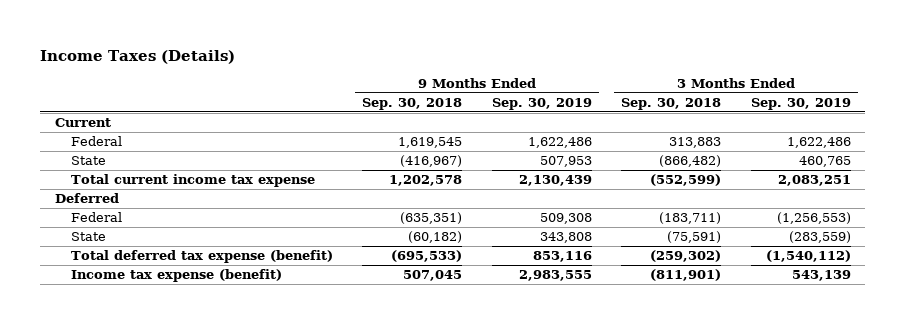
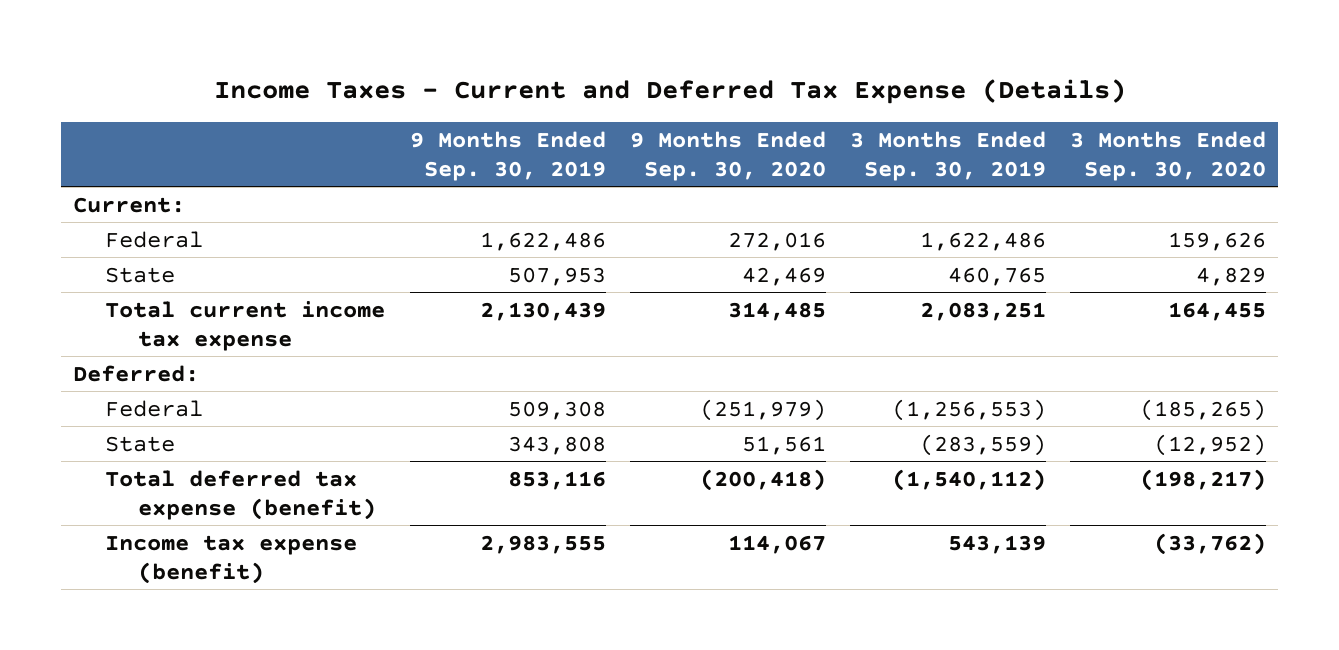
[40,49,236,64] Income Taxes (Details) -> [213,79,1126,105] Income Taxes - Current and Deferred Tax Expense (Details)
[362,98,463,111] Sep. 30, 2018 -> none
[621,98,722,111] Sep. 30, 2018 -> none
none -> [629,130,826,181] 9 Months Ended Sep. 30, 2020
none -> [1070,130,1267,181] 3 Months Ended Sep. 30, 2020
[54,118,111,128] Current -> [72,196,185,213] Current:
[54,193,119,204] Deferred -> [72,364,199,382] Deferred:

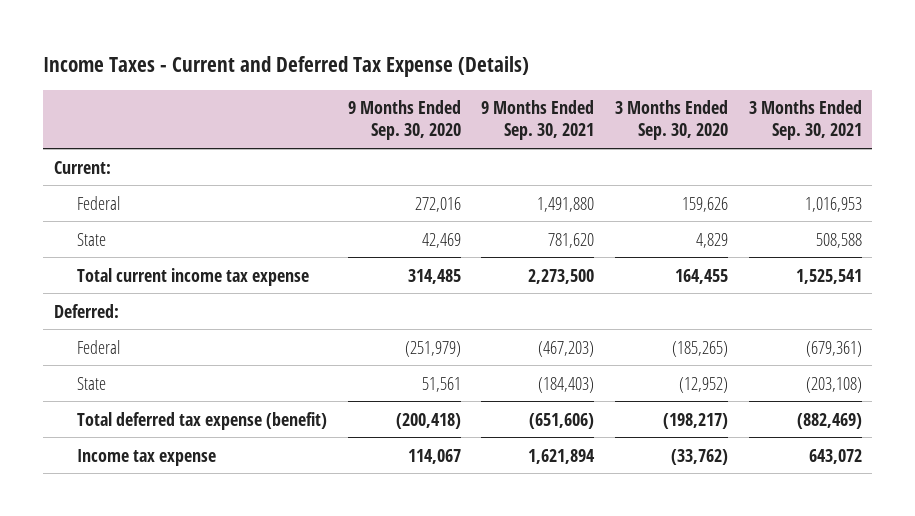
[409,130,606,181] 9 Months Ended Sep. 30, 2019 -> none
[850,130,1047,181] 3 Months Ended Sep. 30, 2019 -> none
none -> [481,100,595,141] 9 Months Ended Sep. 30, 2021
none -> [748,100,862,141] 3 Months Ended Sep. 30, 2021
[105,534,358,584] Income tax expense (benefit) -> [77,448,217,466] Income tax expense

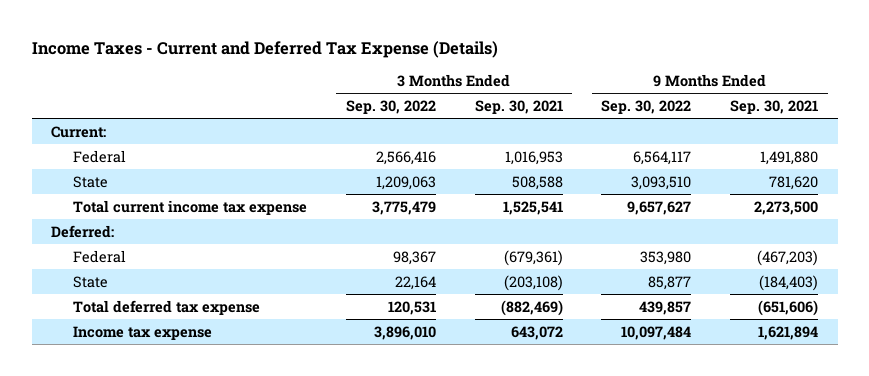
[347,100,461,141] 9 Months Ended Sep. 30, 2020 -> none
[614,100,728,141] 3 Months Ended Sep. 30, 2020 -> none
none -> [345,100,436,115] Sep. 30, 2022
none -> [601,100,692,115] Sep. 30, 2022
[77,411,328,430] Total deferred tax expense (benefit) -> [72,299,260,315] Total deferred tax expense

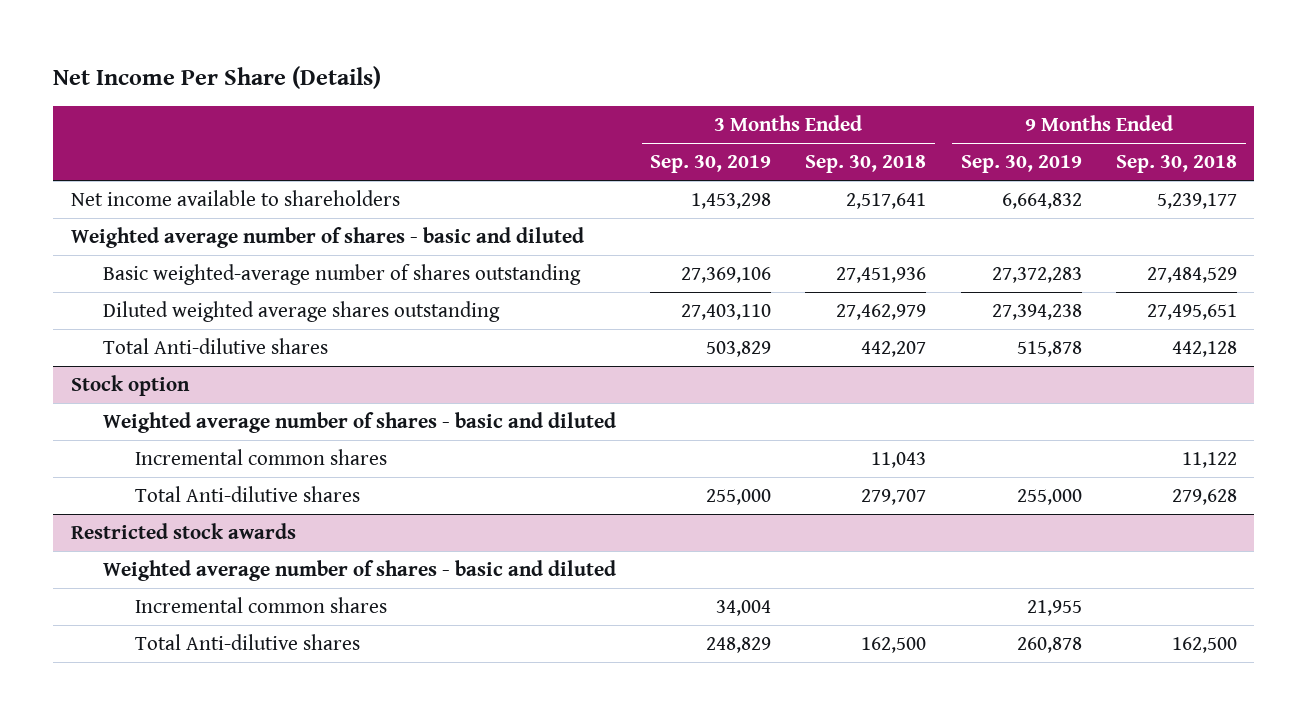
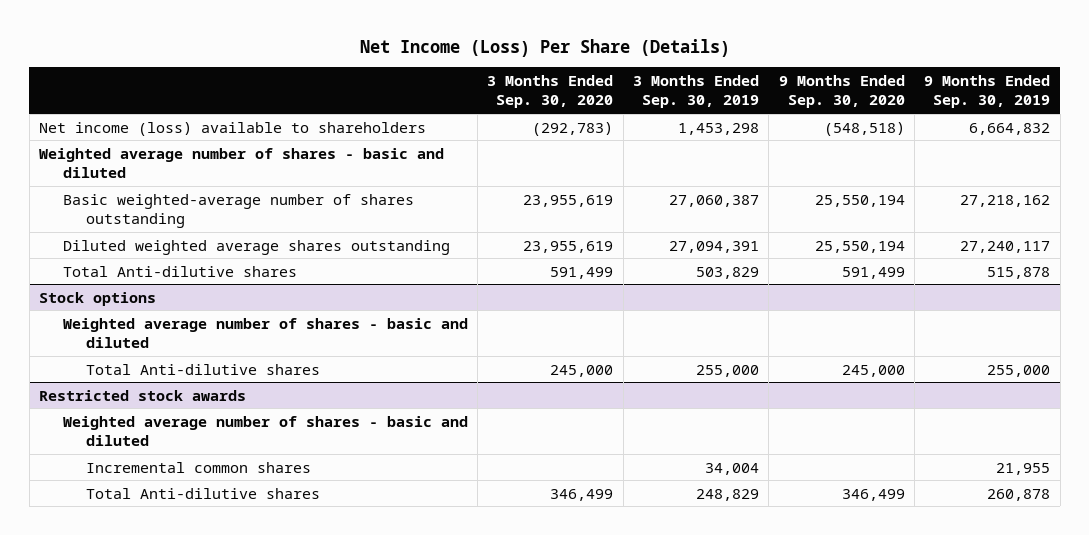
[53,66,382,90] Net Income Per Share (Details) -> [359,38,730,57] Net Income (Loss) Per Share (Details)
[805,154,927,173] Sep. 30, 2018 -> none
[1115,154,1237,173] Sep. 30, 2018 -> none
none -> [487,75,614,109] 3 Months Ended Sep. 30, 2020
none -> [778,75,905,109] 9 Months Ended Sep. 30, 2020
[70,189,400,206] Net income available to shareholders -> [39,121,427,136] Net income (loss) available to shareholders
[681,266,772,283] 27,369,106 -> [668,194,759,207] 27,060,387
[991,266,1082,283] 27,372,283 -> [960,194,1051,207] 27,218,162
[681,303,772,320] 27,403,110 -> [668,240,759,253] 27,094,391
[991,303,1082,320] 27,394,238 -> [960,240,1051,253] 27,240,117
[70,374,190,396] Stock option -> [39,291,157,306] Stock options
[135,448,388,465] Incremental common shares -> none

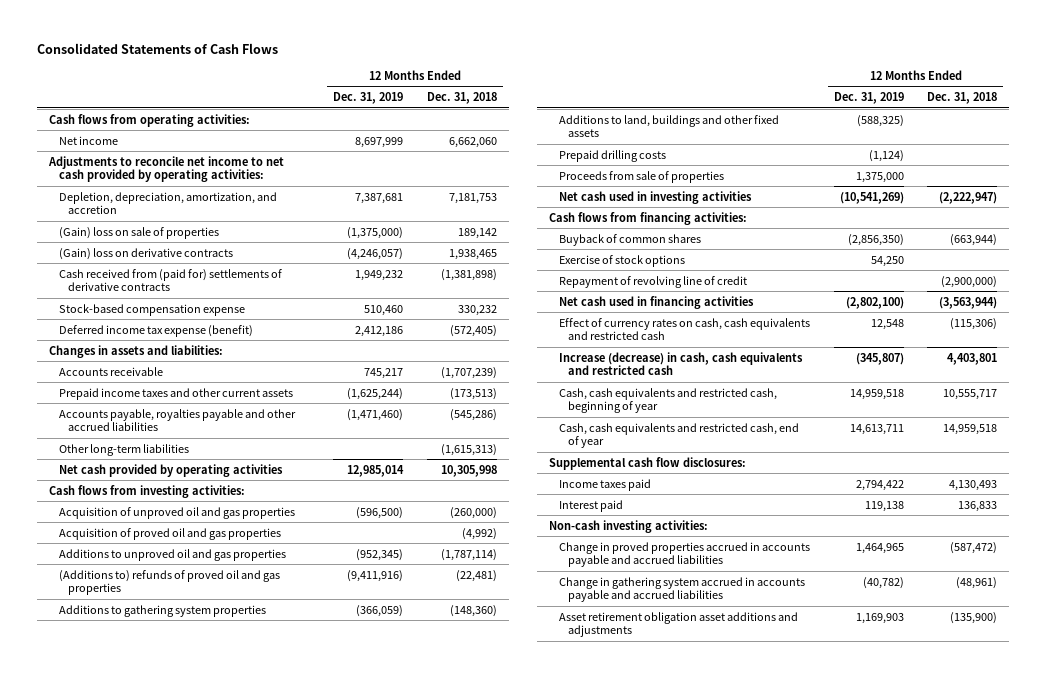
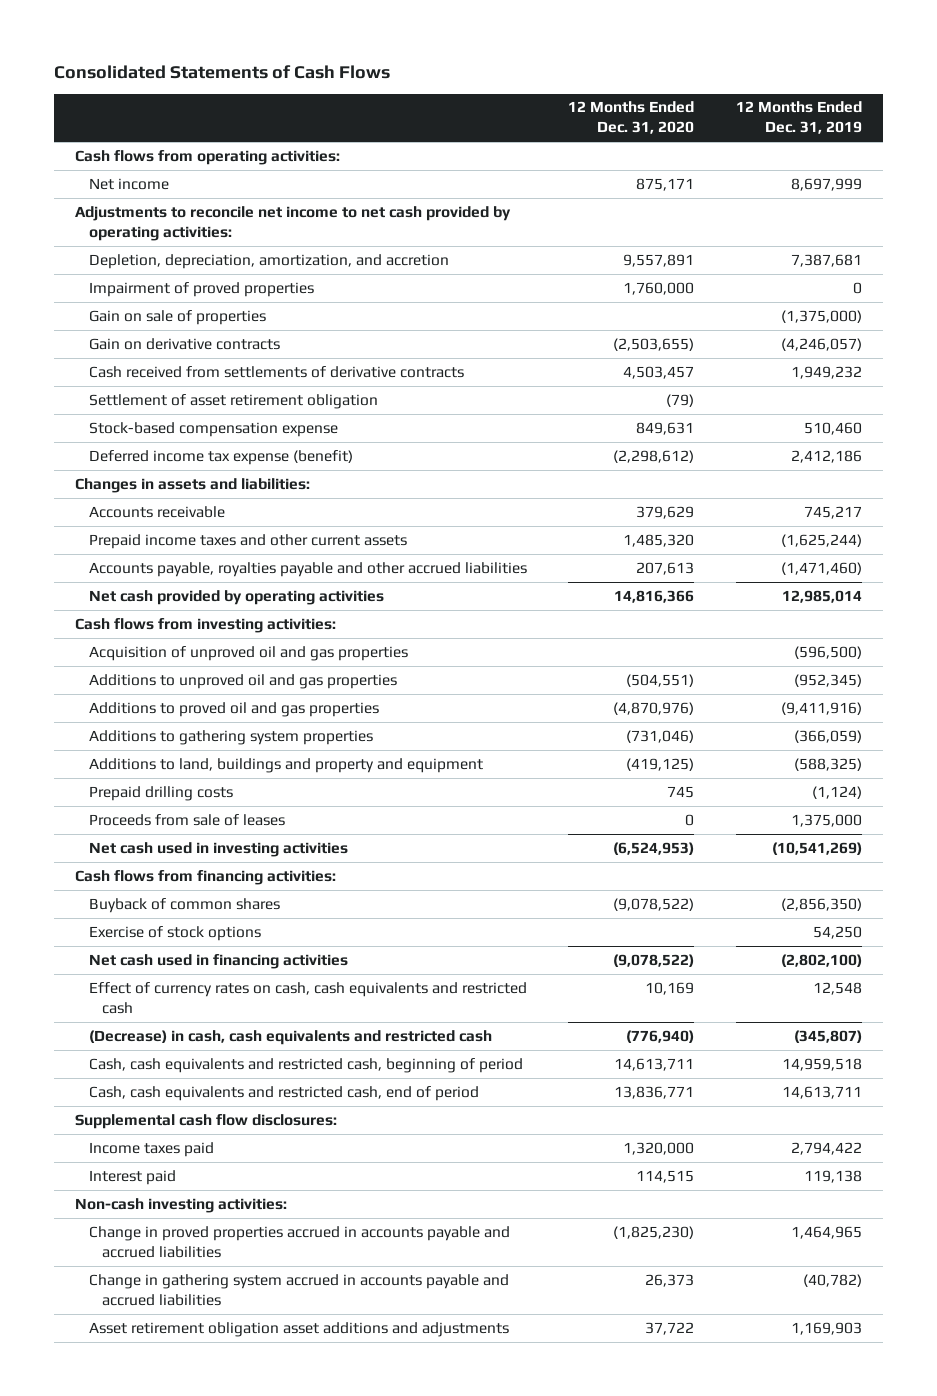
[427,92,498,105] Dec. 31, 2018 -> none
none -> [568,101,695,135] 12 Months Ended Dec. 31, 2020
none -> [88,281,314,297] Impairment of proved properties
[58,226,219,239] (Gain) loss on sale of properties -> [88,309,266,325] Gain on sale of properties
[58,247,233,260] (Gain) loss on derivative contracts -> [88,337,280,350] Gain on derivative contracts
[58,268,282,292] Cash received from (paid for) settlements of derivative contracts -> [88,365,464,378] Cash received from settlements of derivative contracts
none -> [88,393,378,409] Settlement of asset retirement obligation
[58,443,189,456] Other long-term liabilities -> none
[58,527,281,540] Acquisition of proved oil and gas properties -> none
[58,569,280,596] (Additions to) refunds of proved oil and gas properties -> [88,701,379,717] Additions to proved oil and gas properties
[558,114,779,138] Additions to land, buildings and other fixed assets -> [88,757,483,773] Additions to land, buildings and property and equipment
[558,170,724,183] Proceeds from sale of properties -> [88,813,285,826] Proceeds from sale of leases
[558,275,747,288] Repayment of revolving line of credit -> none
[558,351,803,376] Increase (decrease) in cash, cash equivalents and restricted cash -> [88,1029,492,1045] (Decrease) in cash, cash equivalents and restricted cash
[558,387,777,414] Cash, cash equivalents and restricted cash, beginning of year -> [88,1057,523,1073] Cash, cash equivalents and restricted cash, beginning of period
[558,422,799,449] Cash, cash equivalents and restricted cash, end of year -> [88,1085,479,1101] Cash, cash equivalents and restricted cash, end of period

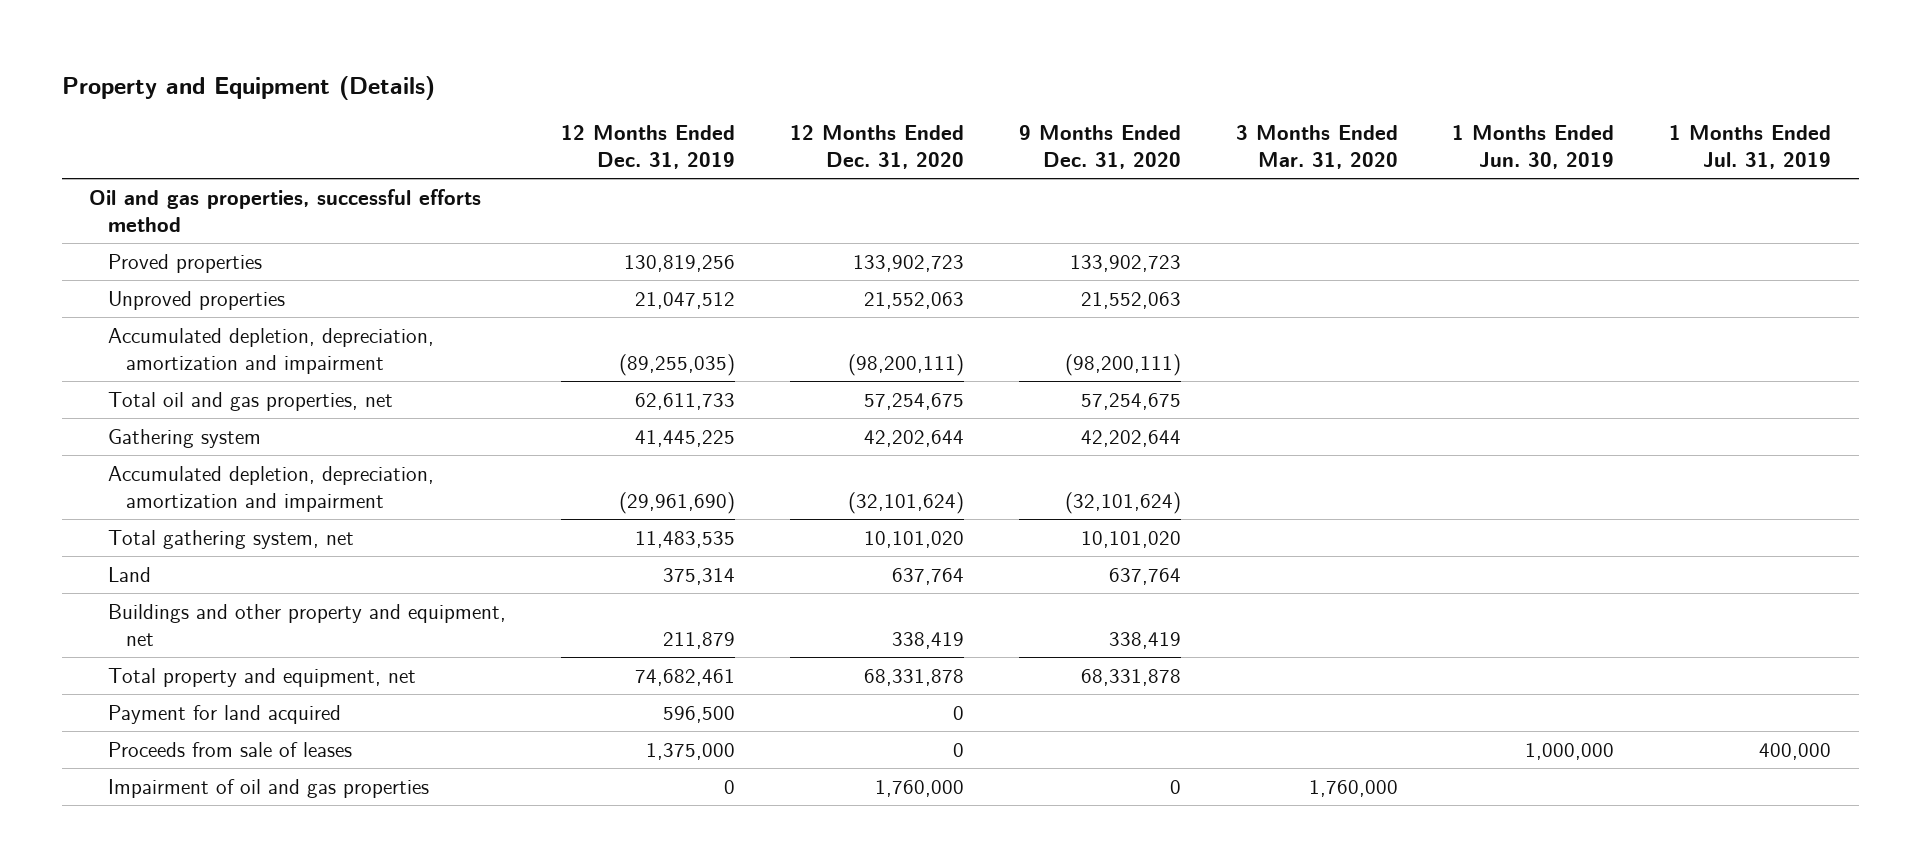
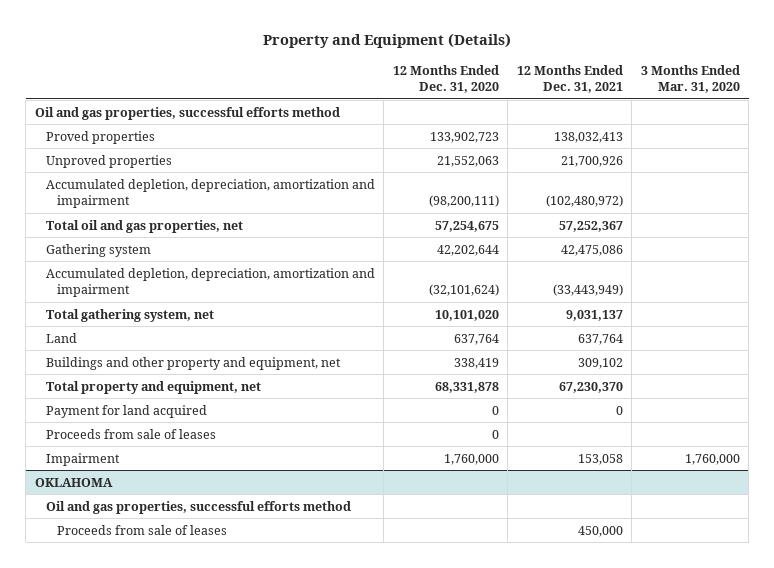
[560,125,735,169] 12 Months Ended Dec. 31, 2019 -> none
[1018,125,1181,169] 9 Months Ended Dec. 31, 2020 -> none
[1452,125,1615,169] 1 Months Ended Jun. 30, 2019 -> none
[1669,125,1832,169] 1 Months Ended Jul. 31, 2019 -> none
none -> [516,64,623,94] 12 Months Ended Dec. 31, 2021
[107,778,429,798] Impairment of oil and gas properties -> [45,452,120,466] Impairment
none -> [34,477,113,487] OKLAHOMA
none -> [45,500,351,514] Oil and gas properties, successful efforts method
none -> [56,524,227,535] Proceeds from sale of leases

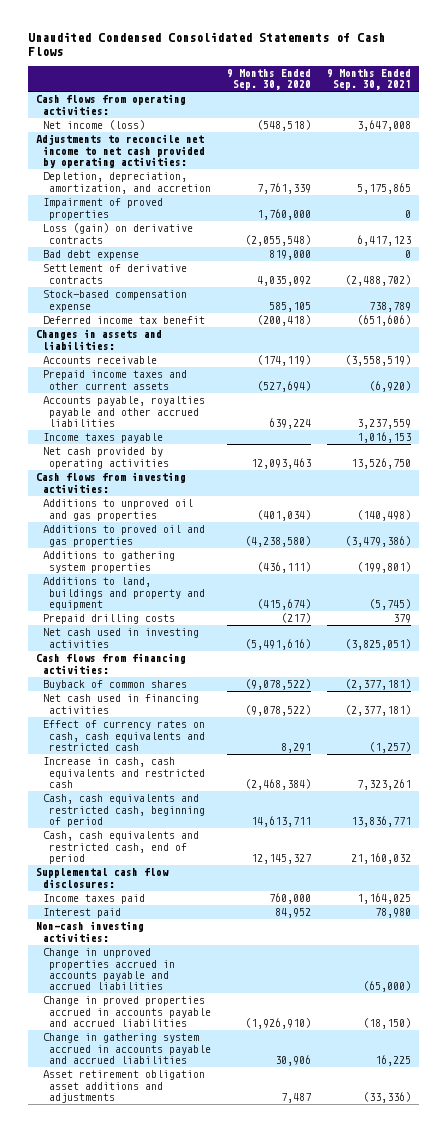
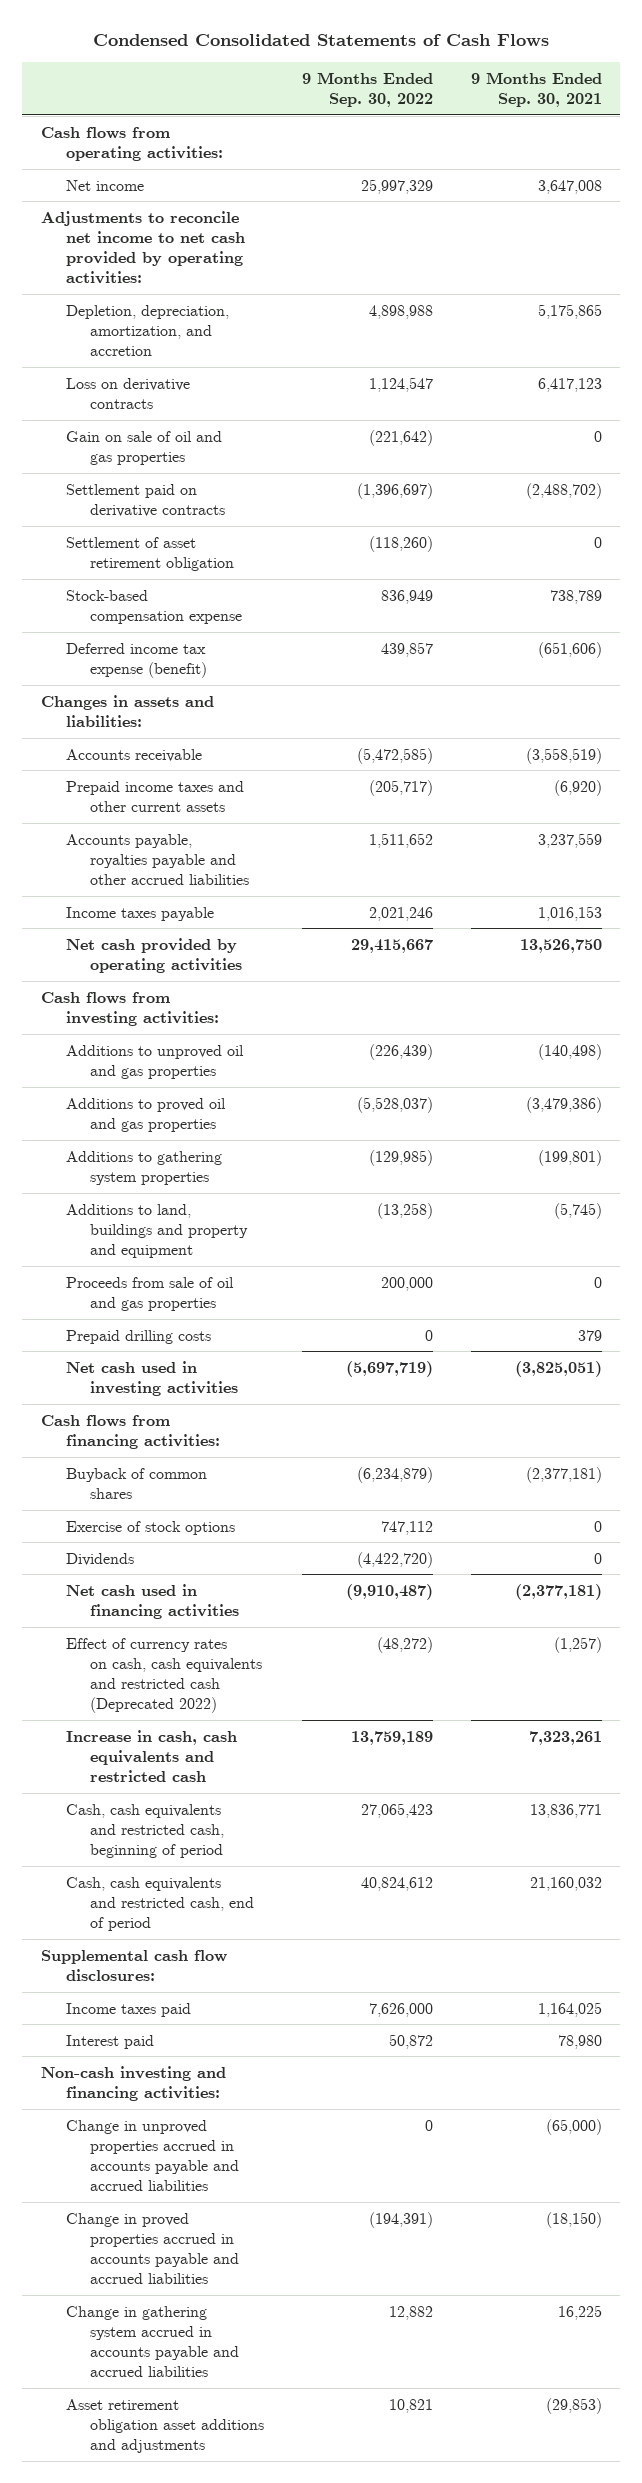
[28,32,386,57] Unaudited Condensed Consolidated Statements of Cash Flows -> [93,34,550,47] Condensed Consolidated Statements of Cash Flows
[227,68,312,91] 9 Months Ended Sep. 30, 2020 -> none
none -> [301,71,433,108] 9 Months Ended Sep. 30, 2022
[42,120,145,131] Net income (loss) -> [65,179,144,191] Net income
[42,198,163,220] Impairment of proved properties -> none
[42,250,139,261] Bad debt expense -> none
[42,223,193,244] Loss (gain) on derivative contracts -> [65,377,190,409] Loss on derivative contracts
none -> [65,430,222,465] Gain on sale of oil and gas properties
[42,264,187,284] Settlement of derivative contracts -> [65,483,226,517] Settlement paid on derivative contracts
none -> [65,536,235,571] Settlement of asset retirement obligation
[42,316,205,325] Deferred income tax benefit -> [65,642,208,678] Deferred income tax expense (benefit)
none -> [65,1276,234,1311] Proceeds from sale of oil and gas properties
none -> [65,1520,235,1535] Exercise of stock options
none -> [65,1552,134,1566] Dividends
[42,720,206,752] Effect of currency rates on cash, cash equivalents and restricted cash -> [65,1637,263,1714] Effect of currency rates on cash, cash equivalents and restricted cash (Deprecated 2022)
[36,921,145,942] Non-cash investing activities: -> [40,2065,226,2101] Non-cash investing and financing activities:
[363,1092,412,1104] (33,336) -> [545,2397,602,2414] (29,853)

